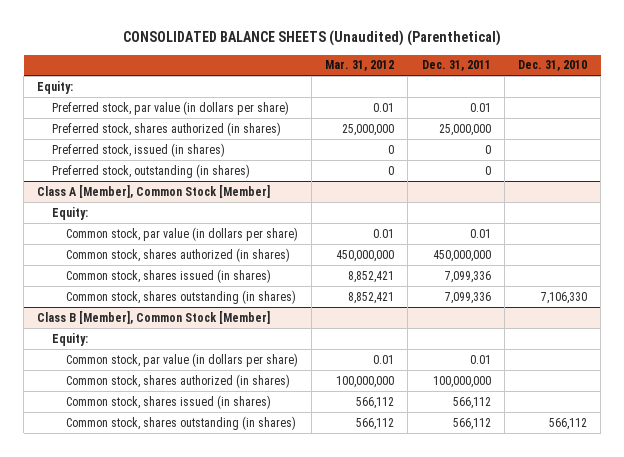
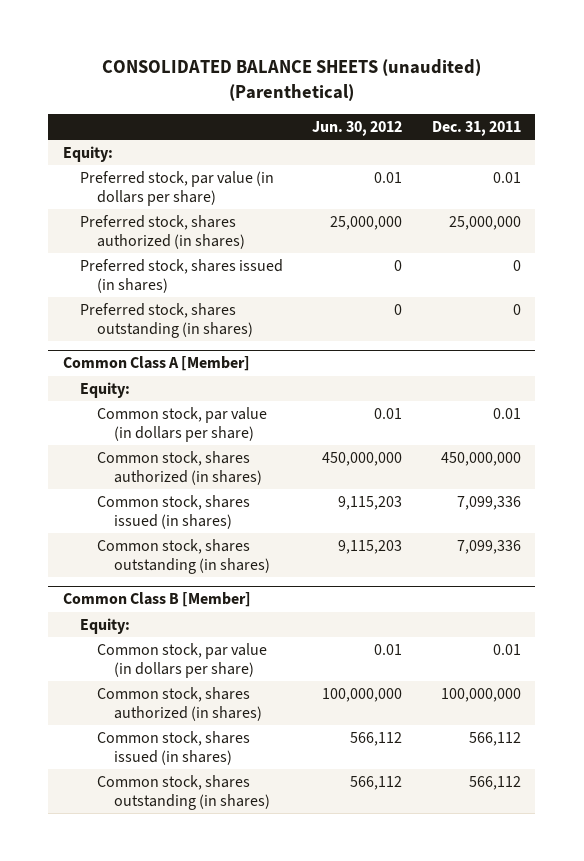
[123,30,502,47] CONSOLIDATED BALANCE SHEETS (Unaudited) (Parenthetical) -> [101,59,481,101] CONSOLIDATED BALANCE SHEETS (unaudited) (Parenthetical)
[325,60,395,72] Mar. 31, 2012 -> none
[518,60,588,72] Dec. 31, 2010 -> none
none -> [312,120,403,136] Jun. 30, 2012
[51,142,225,157] Preferred stock, issued (in shares) -> [80,258,284,293] Preferred stock, shares issued (in shares)
[51,163,250,178] Preferred stock, outstanding (in shares) -> [80,302,254,338] Preferred stock, shares outstanding (in shares)
[37,184,271,198] Class A [Member], Common Stock [Member] -> [63,356,251,372] Common Class A [Member]
[37,310,271,324] Class B [Member], Common Stock [Member] -> [63,592,252,608] Common Class B [Member]

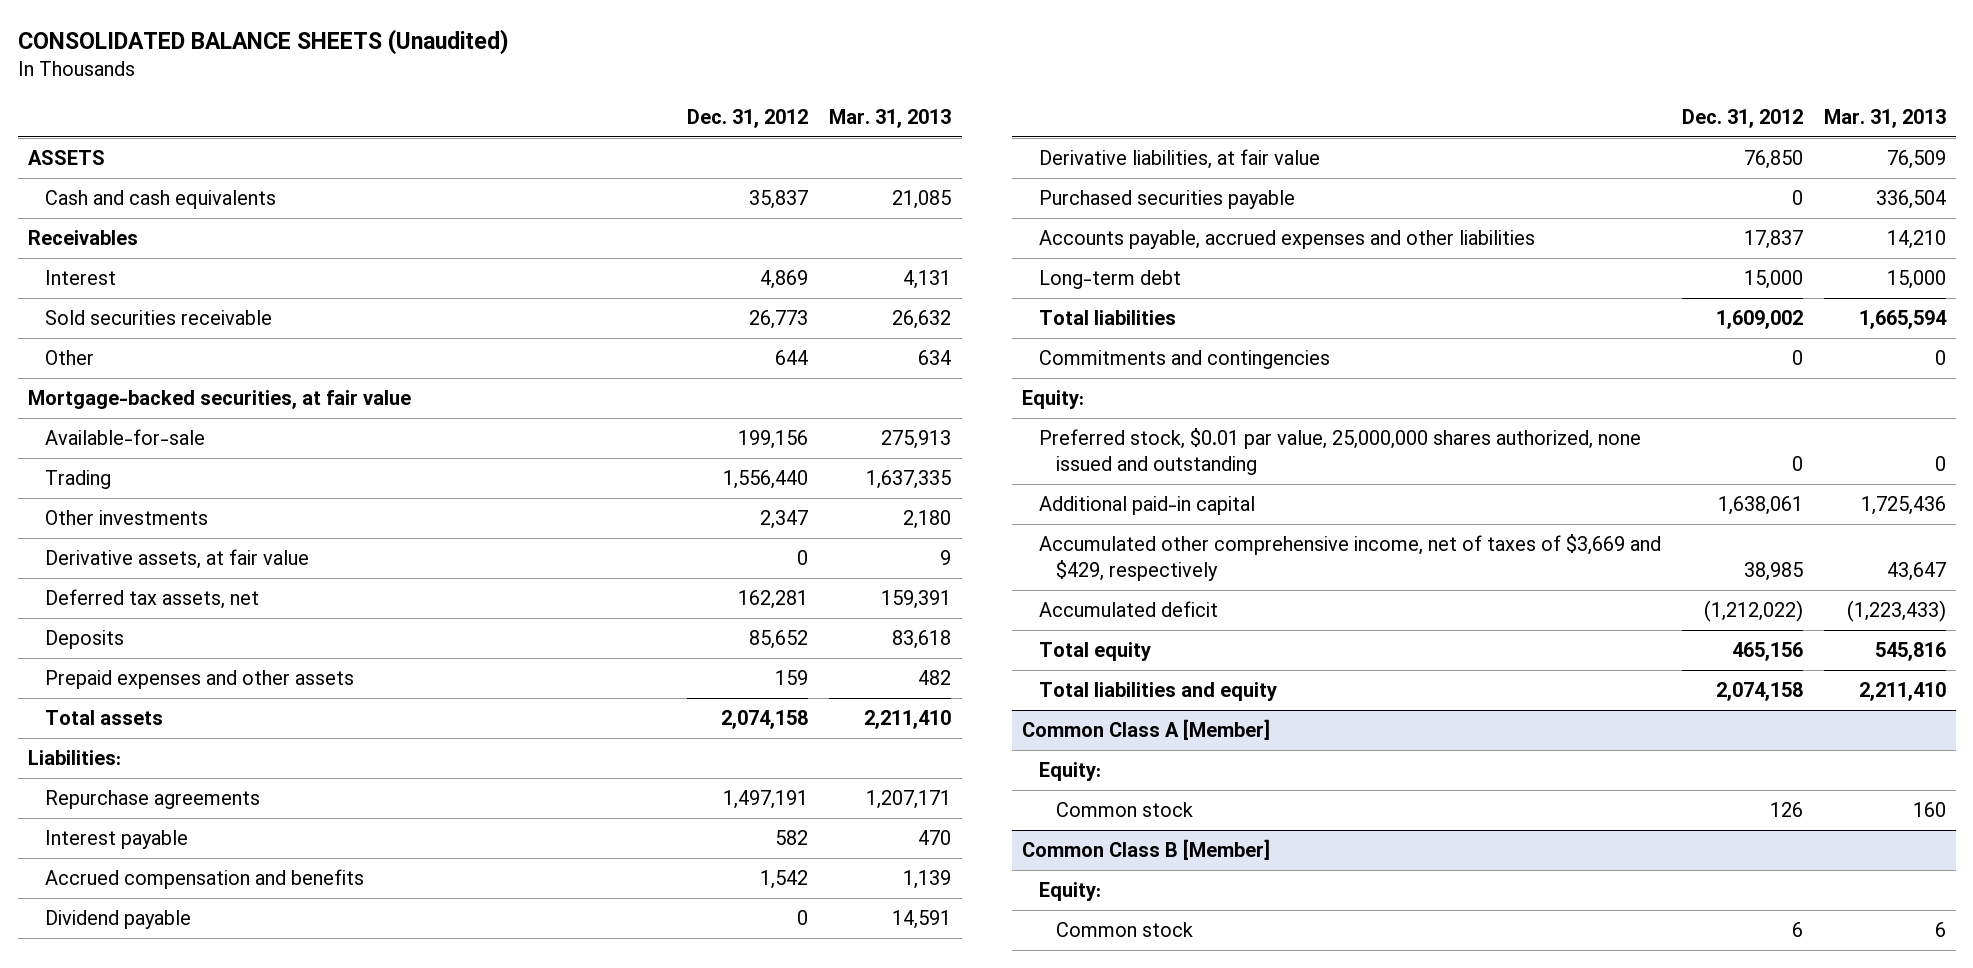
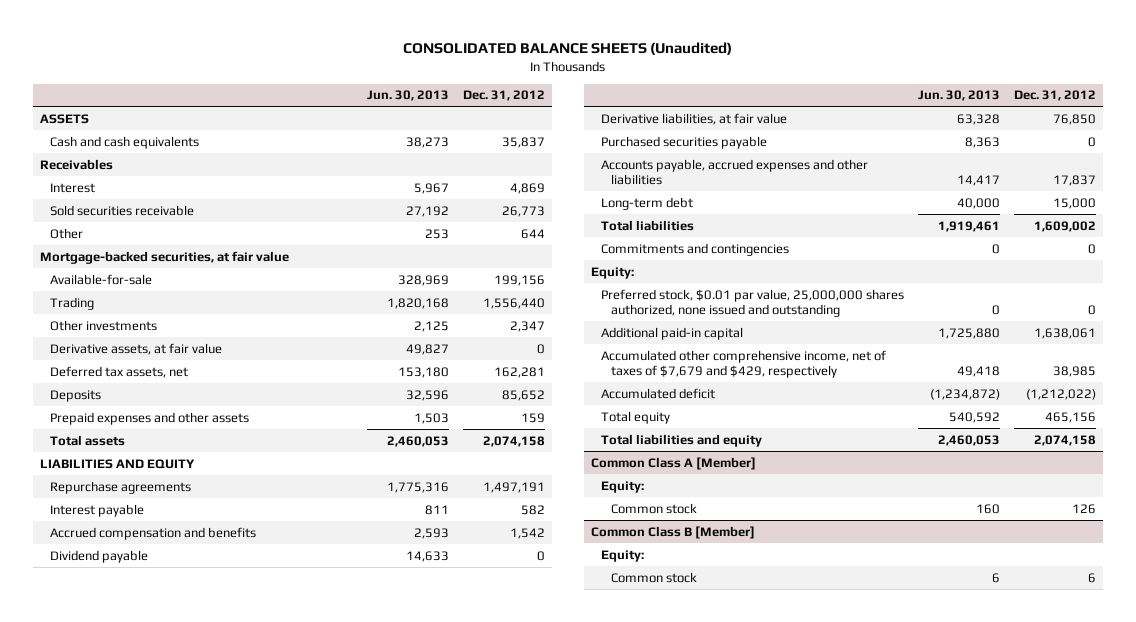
[829,108,952,128] Mar. 31, 2013 -> none
none -> [367,90,450,102] Jun. 30, 2013
[27,750,121,766] Liabilities: -> none
none -> [40,458,196,469] LIABILITIES AND EQUITY
[1039,534,1662,582] Accumulated other comprehensive income, net of taxes of $3,669 and $429, respectively -> [600,349,886,378] Accumulated other comprehensive income, net of taxes of $7,679 and $429, respectively

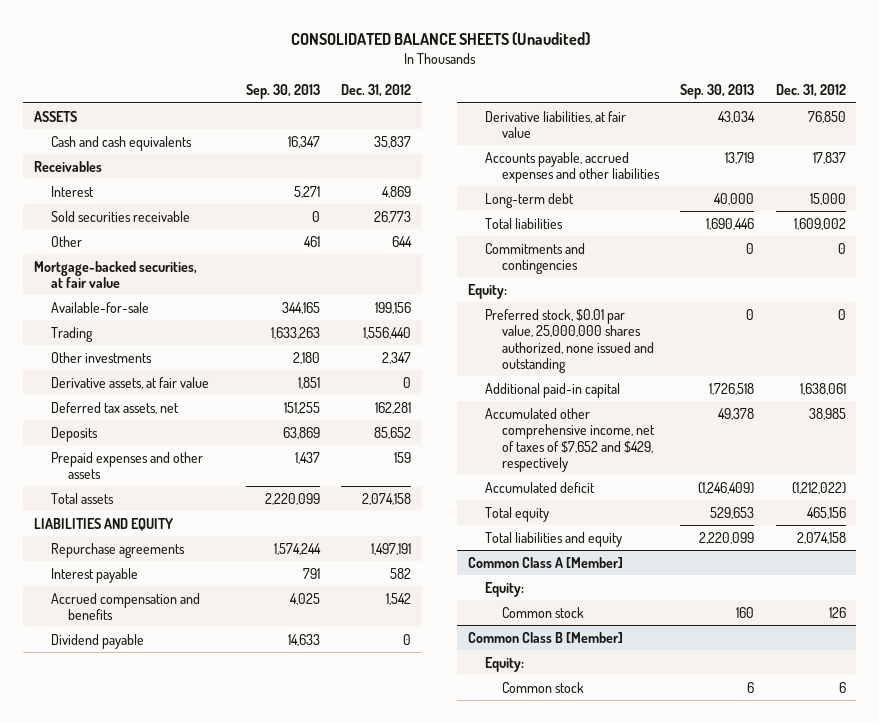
[367,90,450,102] Jun. 30, 2013 -> none
none -> [246,84,321,100] Sep. 30, 2013
[600,135,767,149] Purchased securities payable -> none
[600,349,886,378] Accumulated other comprehensive income, net of taxes of $7,679 and $429, respectively -> [484,407,656,473] Accumulated other comprehensive income, net of taxes of $7,652 and $429, respectively

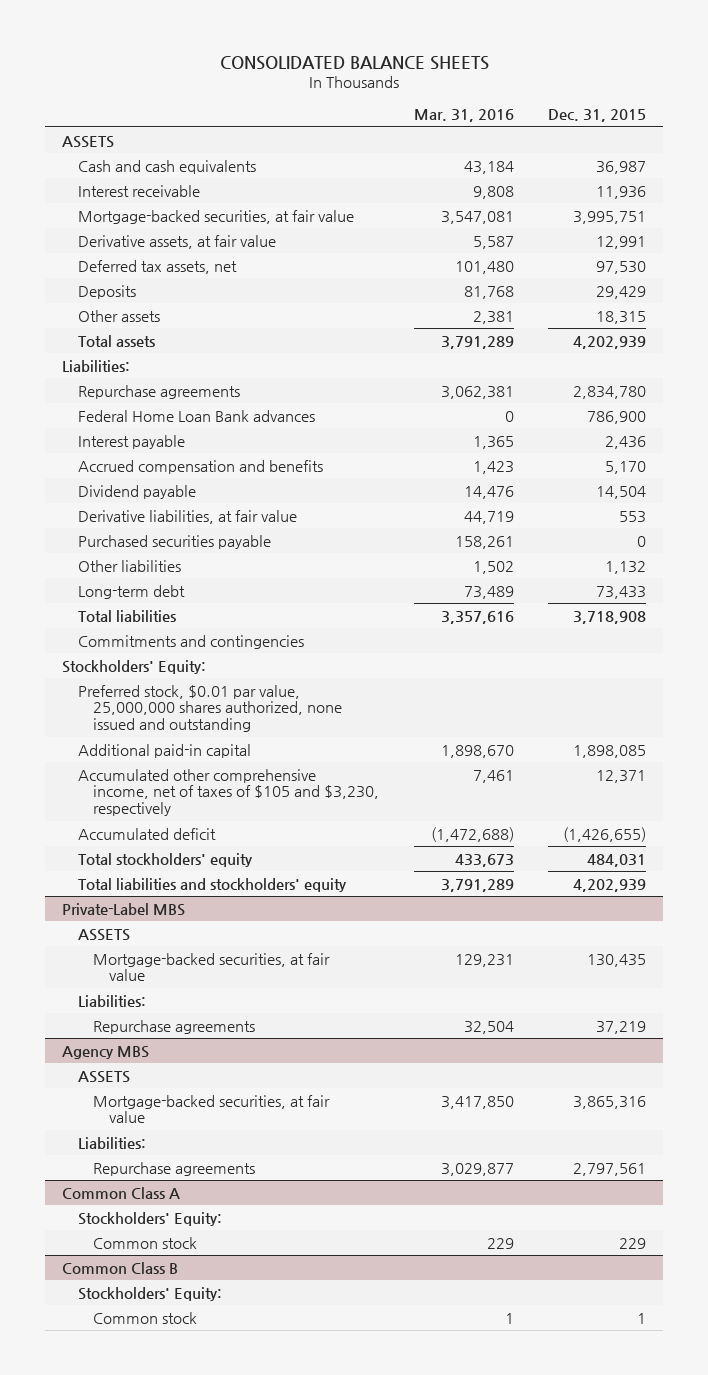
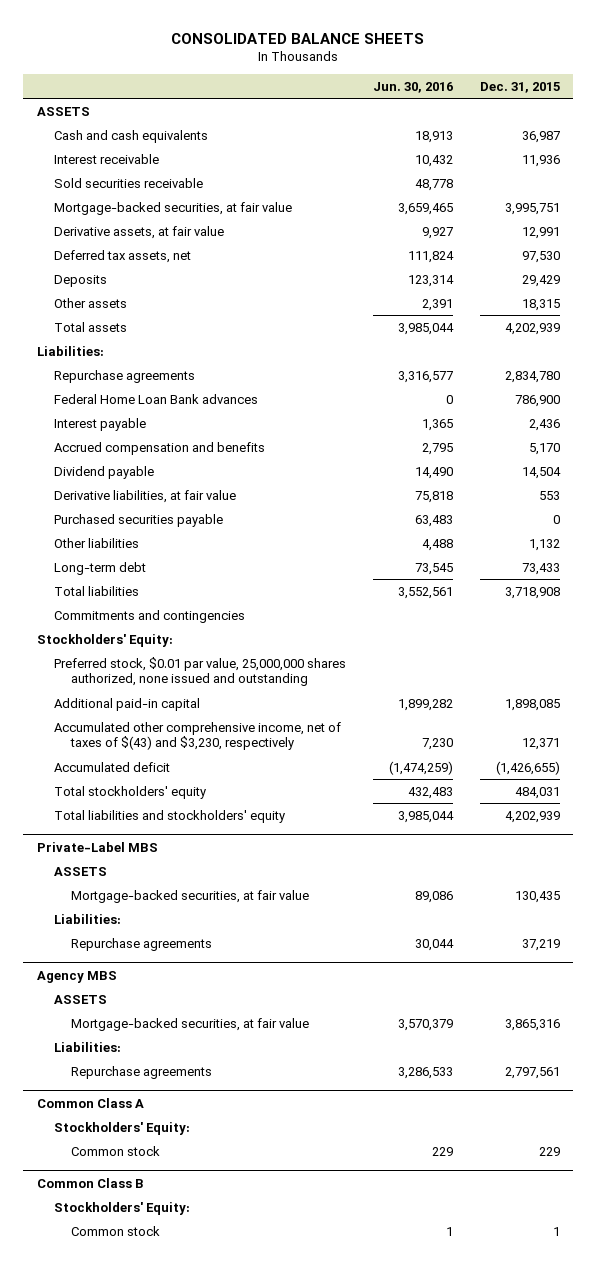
[413,109,514,123] Mar. 31, 2016 -> none
none -> [372,81,453,93] Jun. 30, 2016
none -> [53,177,203,188] Sold securities receivable
[77,768,380,817] Accumulated other comprehensive income, net of taxes of $105 and $3,230, respectively -> [53,721,341,751] Accumulated other comprehensive income, net of taxes of $(43) and $3,230, respectively

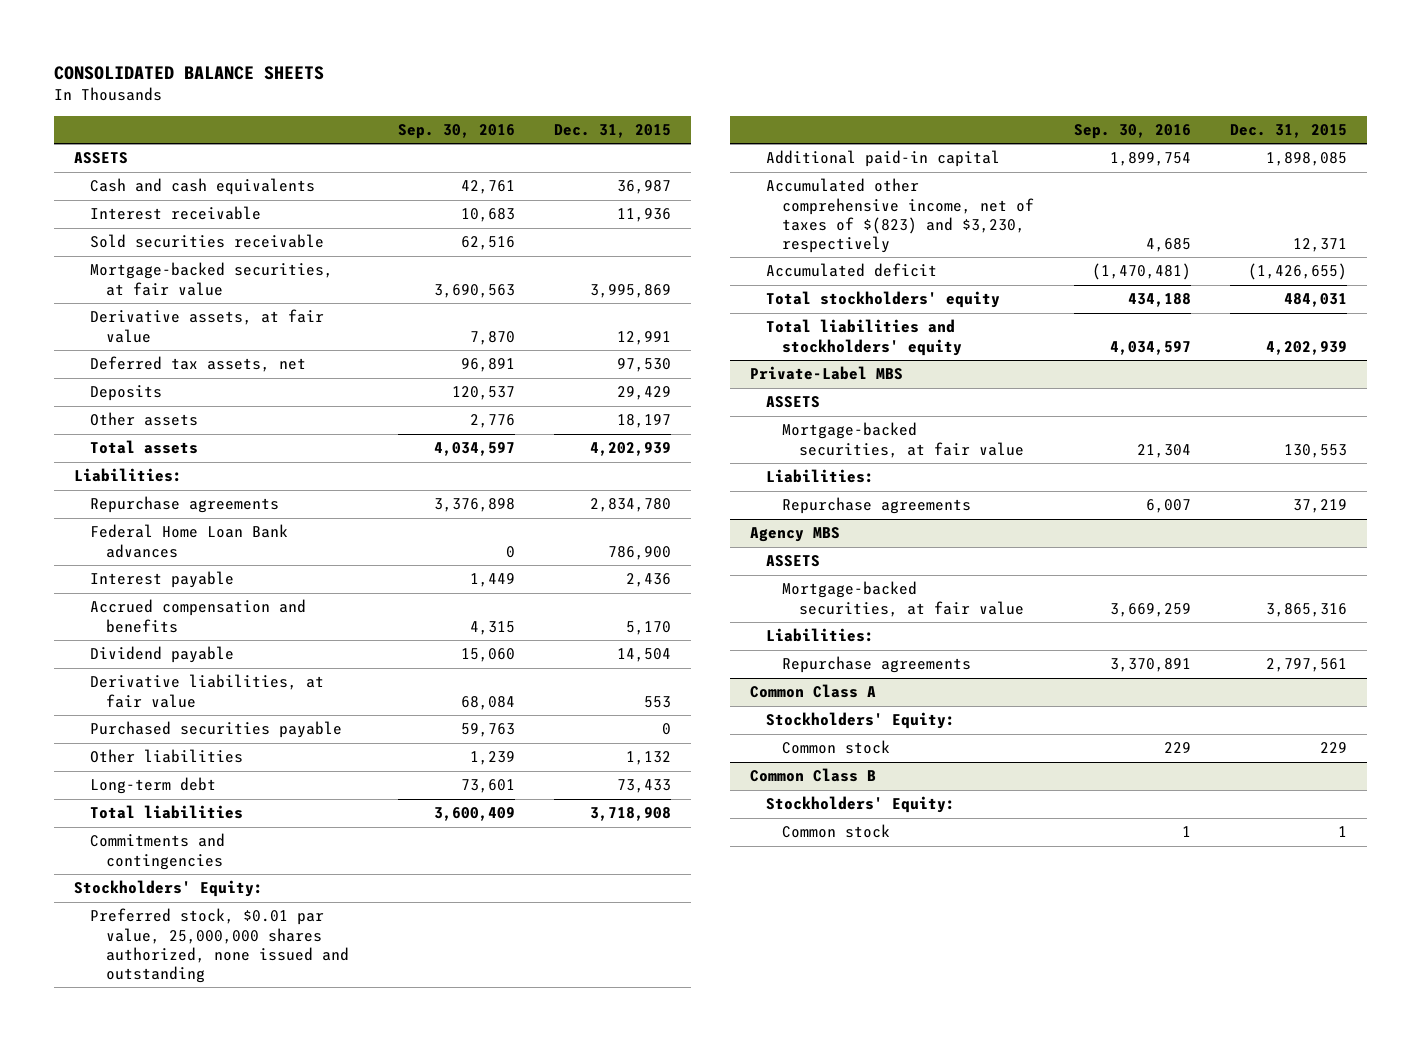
[372,81,453,93] Jun. 30, 2016 -> none
none -> [397,123,515,139] Sep. 30, 2016
[504,202,560,215] 3,995,751 -> [590,283,672,298] 3,995,869
[521,298,560,311] 18,315 -> [617,414,672,429] 18,197
[53,721,341,751] Accumulated other comprehensive income, net of taxes of $(43) and $3,230, respectively -> [766,178,1035,253] Accumulated other comprehensive income, net of taxes of $(823) and $3,230, respectively
[514,890,560,903] 130,435 -> [1284,443,1348,458] 130,553

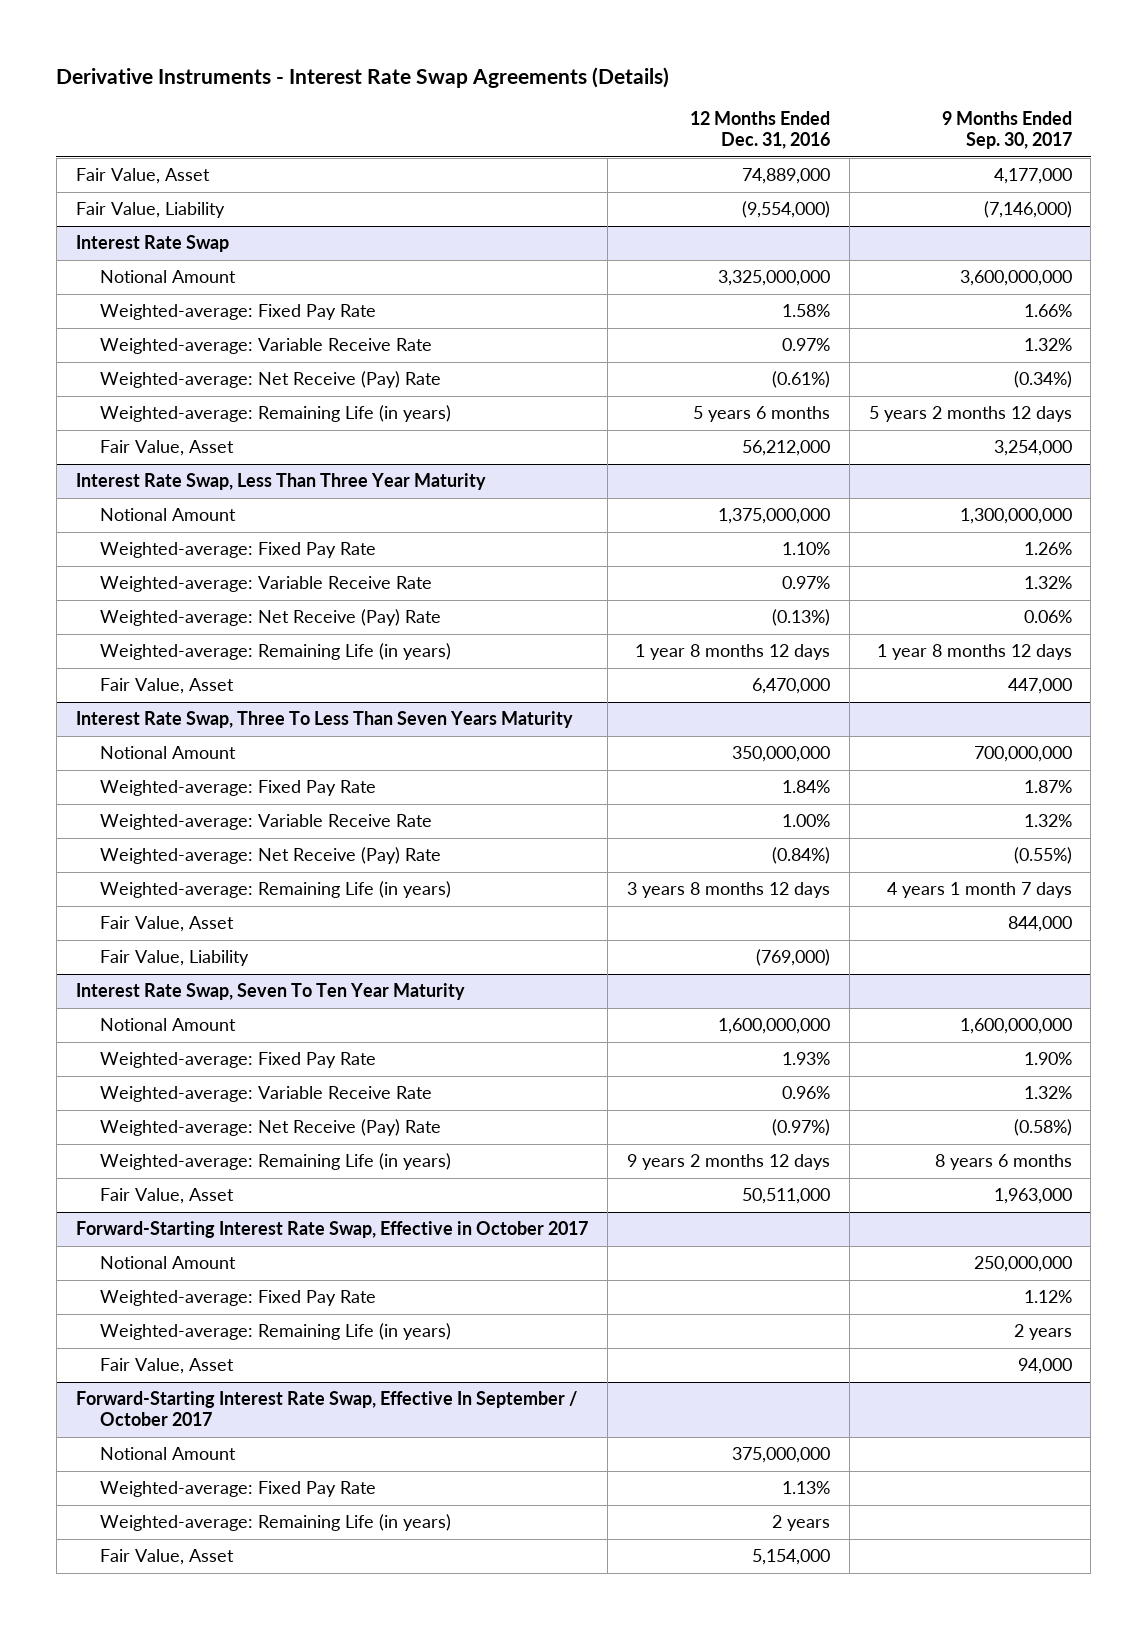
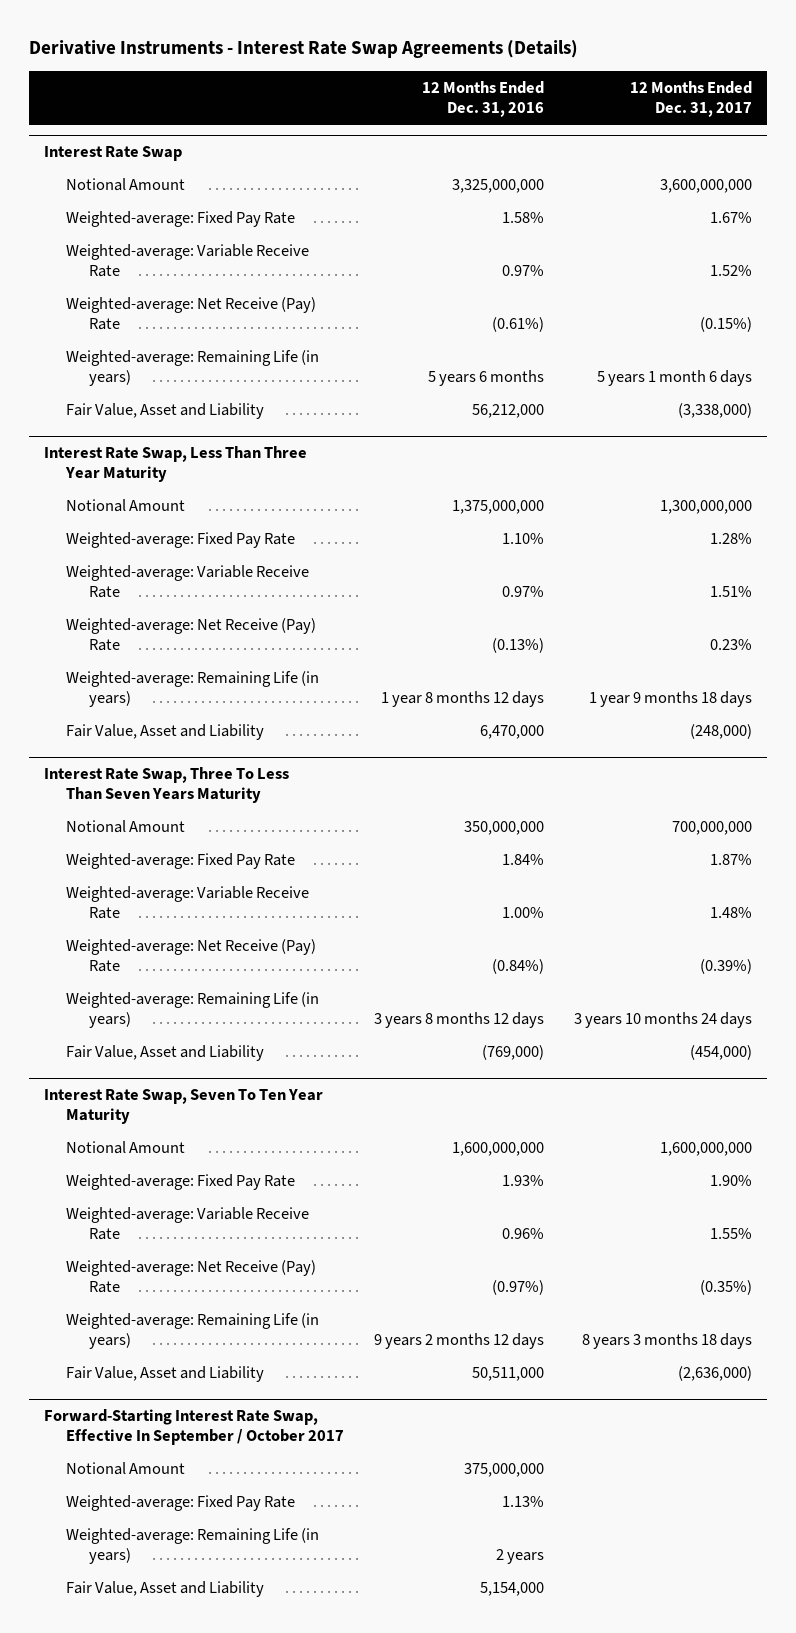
[941,110,1072,149] 9 Months Ended Sep. 30, 2017 -> none
none -> [629,80,752,117] 12 Months Ended Dec. 31, 2017
[75,168,210,185] Fair Value, Asset -> none
[75,202,225,219] Fair Value, Liability -> none
[99,440,234,457] Fair Value, Asset -> [66,402,265,419] Fair Value, Asset and Liability
[99,678,234,695] Fair Value, Asset -> [66,723,265,740] Fair Value, Asset and Liability
[99,916,234,933] Fair Value, Asset -> none
[99,950,249,967] Fair Value, Liability -> [66,1044,265,1061] Fair Value, Asset and Liability
[75,1221,588,1239] Forward-Starting Interest Rate Swap, Effective in October 2017 -> none
[99,1256,236,1270] Notional Amount -> none
[99,1290,376,1307] Weighted-average: Fixed Pay Rate -> none
[99,1323,451,1341] Weighted-average: Remaining Life (in years) -> none
[99,1358,234,1375] Fair Value, Asset -> none
[99,1188,234,1205] Fair Value, Asset -> [66,1365,265,1382] Fair Value, Asset and Liability
[99,1549,234,1566] Fair Value, Asset -> [66,1580,265,1597] Fair Value, Asset and Liability

